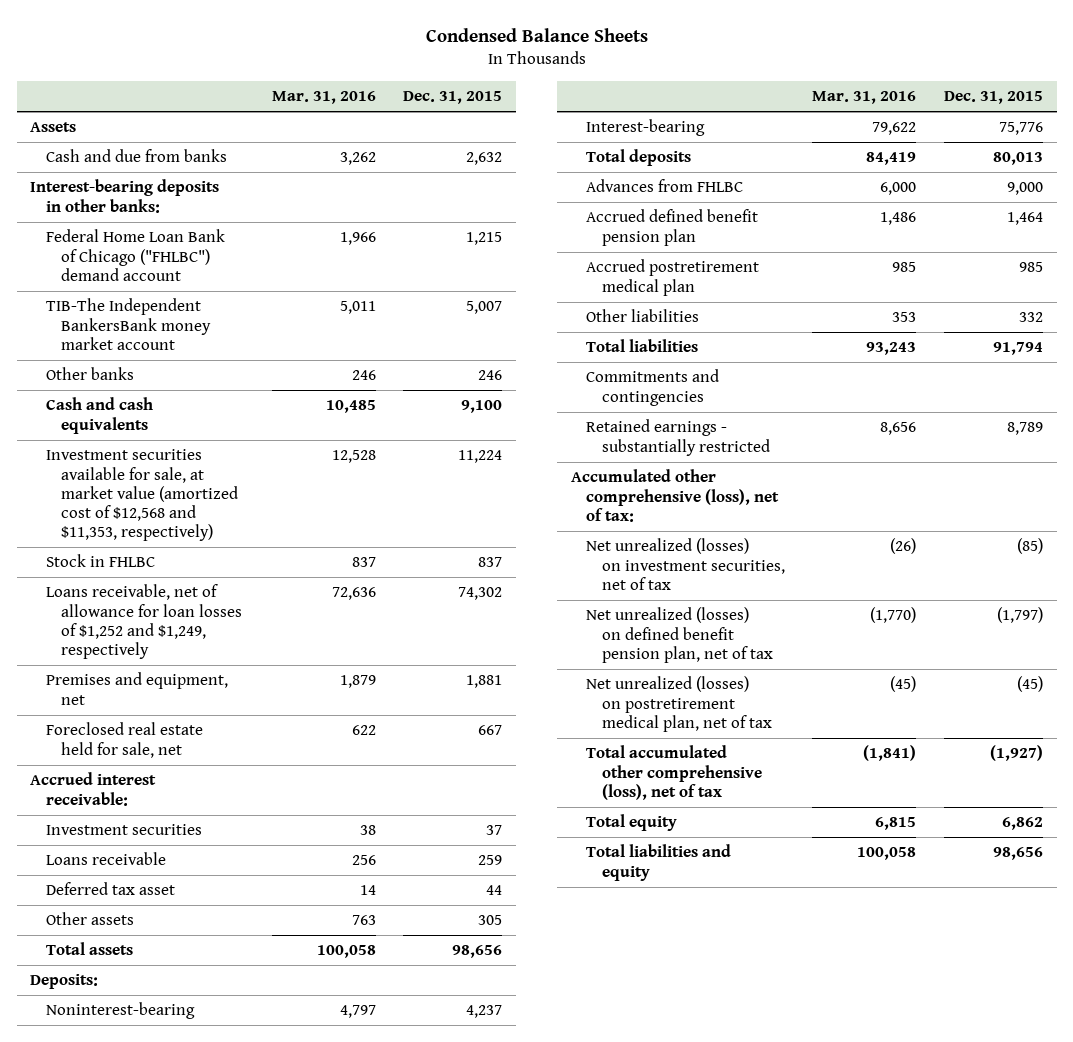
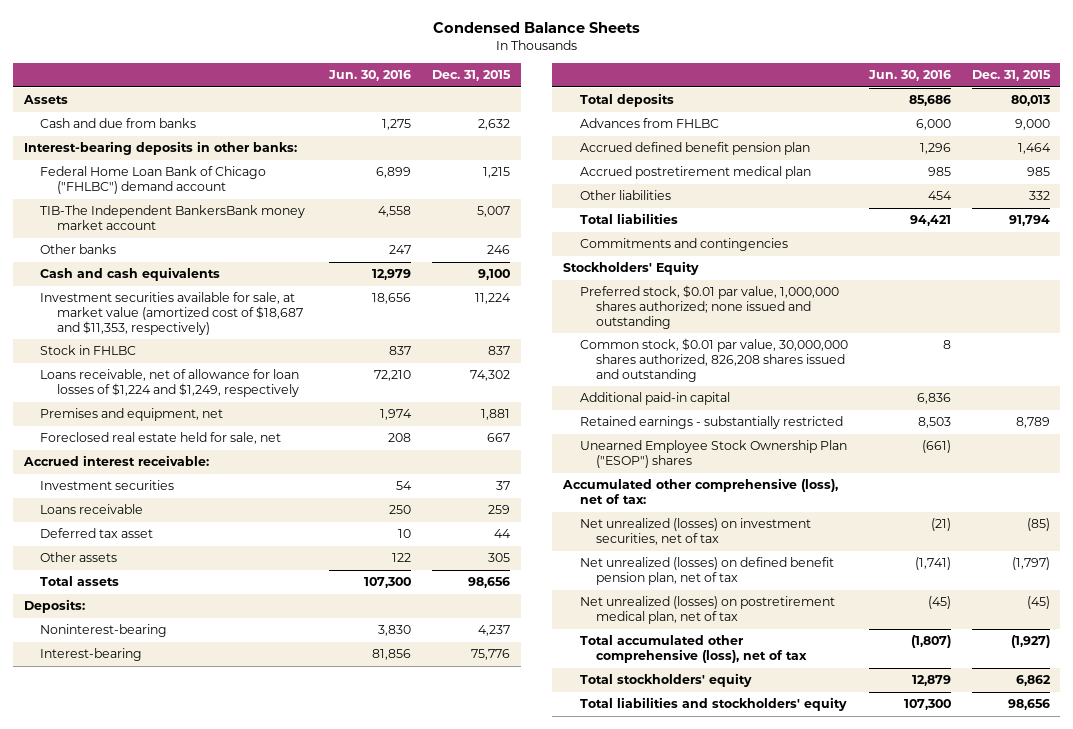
[271,91,376,105] Mar. 31, 2016 -> none
none -> [328,70,412,82] Jun. 30, 2016
[45,449,239,542] Investment securities available for sale, at market value (amortized cost of $12,568 and $11,353, respectively) -> [40,292,303,335] Investment securities available for sale, at market value (amortized cost of $18,687 and $11,353, respectively)
[45,584,243,659] Loans receivable, net of allowance for loan losses of $1,252 and $1,249, respectively -> [40,369,300,398] Loans receivable, net of allowance for loan losses of $1,224 and $1,249, respectively
none -> [562,261,699,276] Stockholders' Equity
none -> [579,285,839,329] Preferred stock, $0.01 par value, 1,000,000 shares authorized; none issued and outstanding
none -> [579,338,848,382] Common stock, $0.01 par value, 30,000,000 shares authorized, 826,208 shares issued and outstanding
none -> [579,392,730,406] Additional paid-in capital
none -> [579,440,847,469] Unearned Employee Stock Ownership Plan ("ESOP") shares
[586,814,678,832] Total equity -> [579,673,752,688] Total stockholders' equity
[586,844,732,881] Total liabilities and equity -> [579,697,847,712] Total liabilities and stockholders' equity

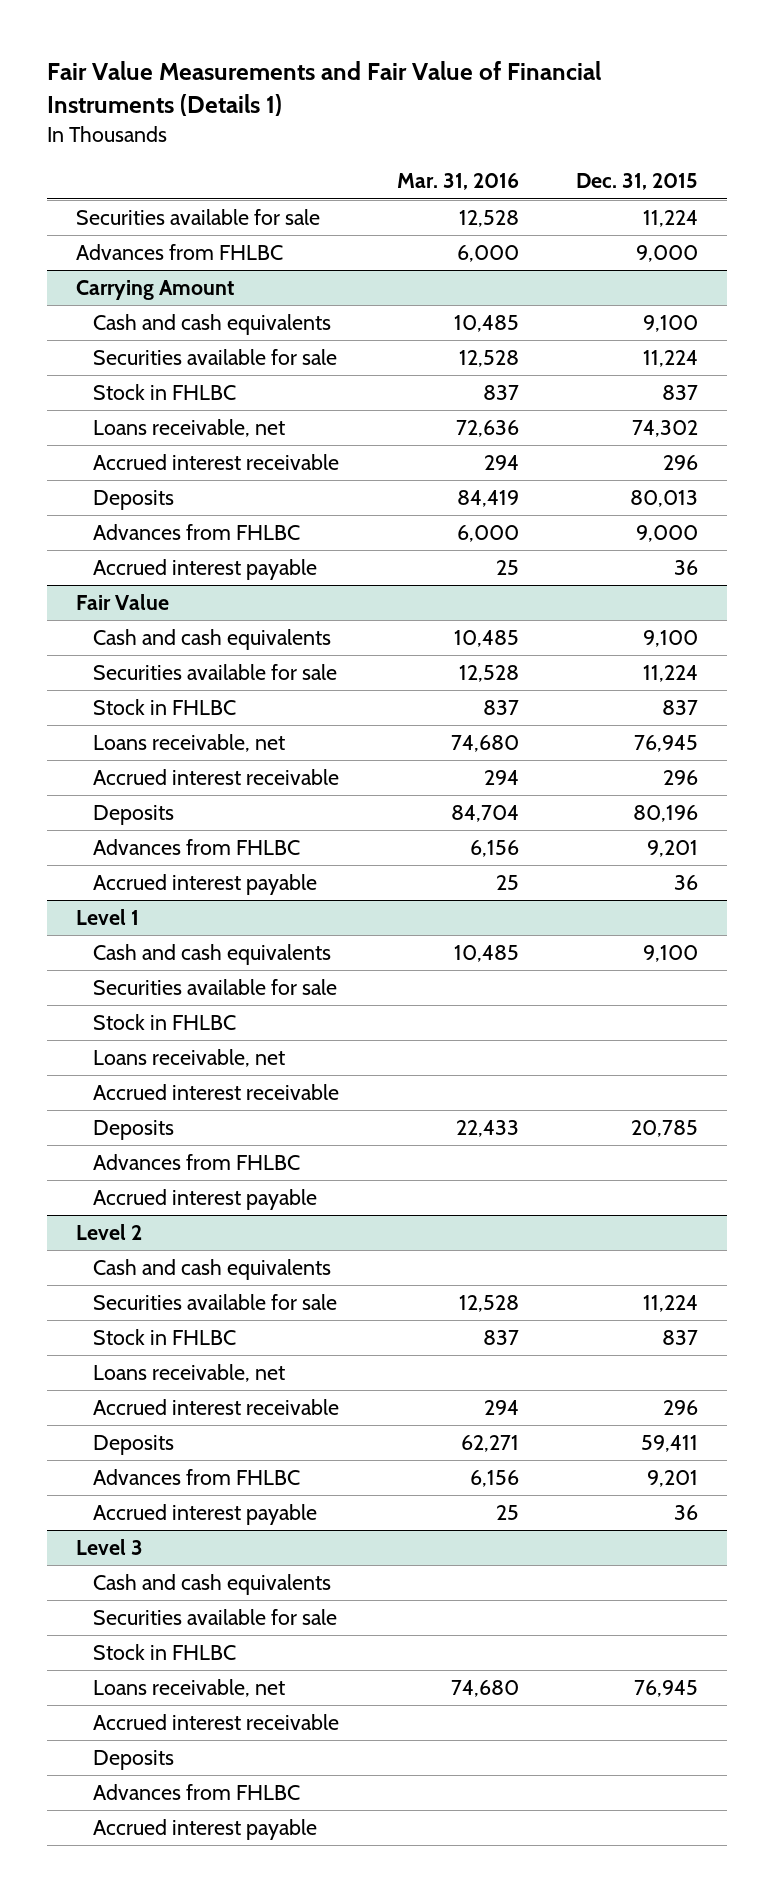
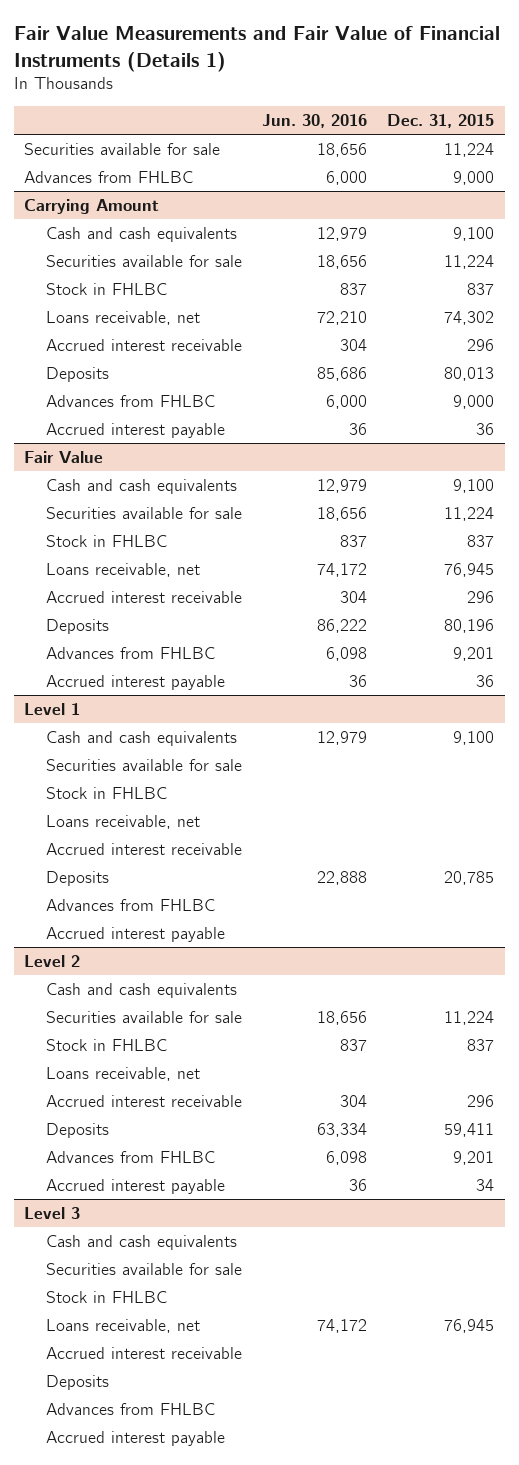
[396,173,519,191] Mar. 31, 2016 -> none
none -> [262,113,368,128] Jun. 30, 2016
[674,1505,699,1521] 36 -> [476,1178,495,1191] 34

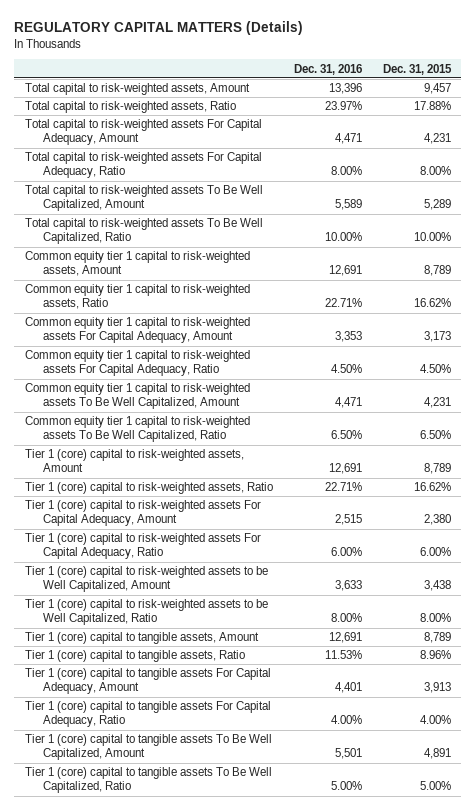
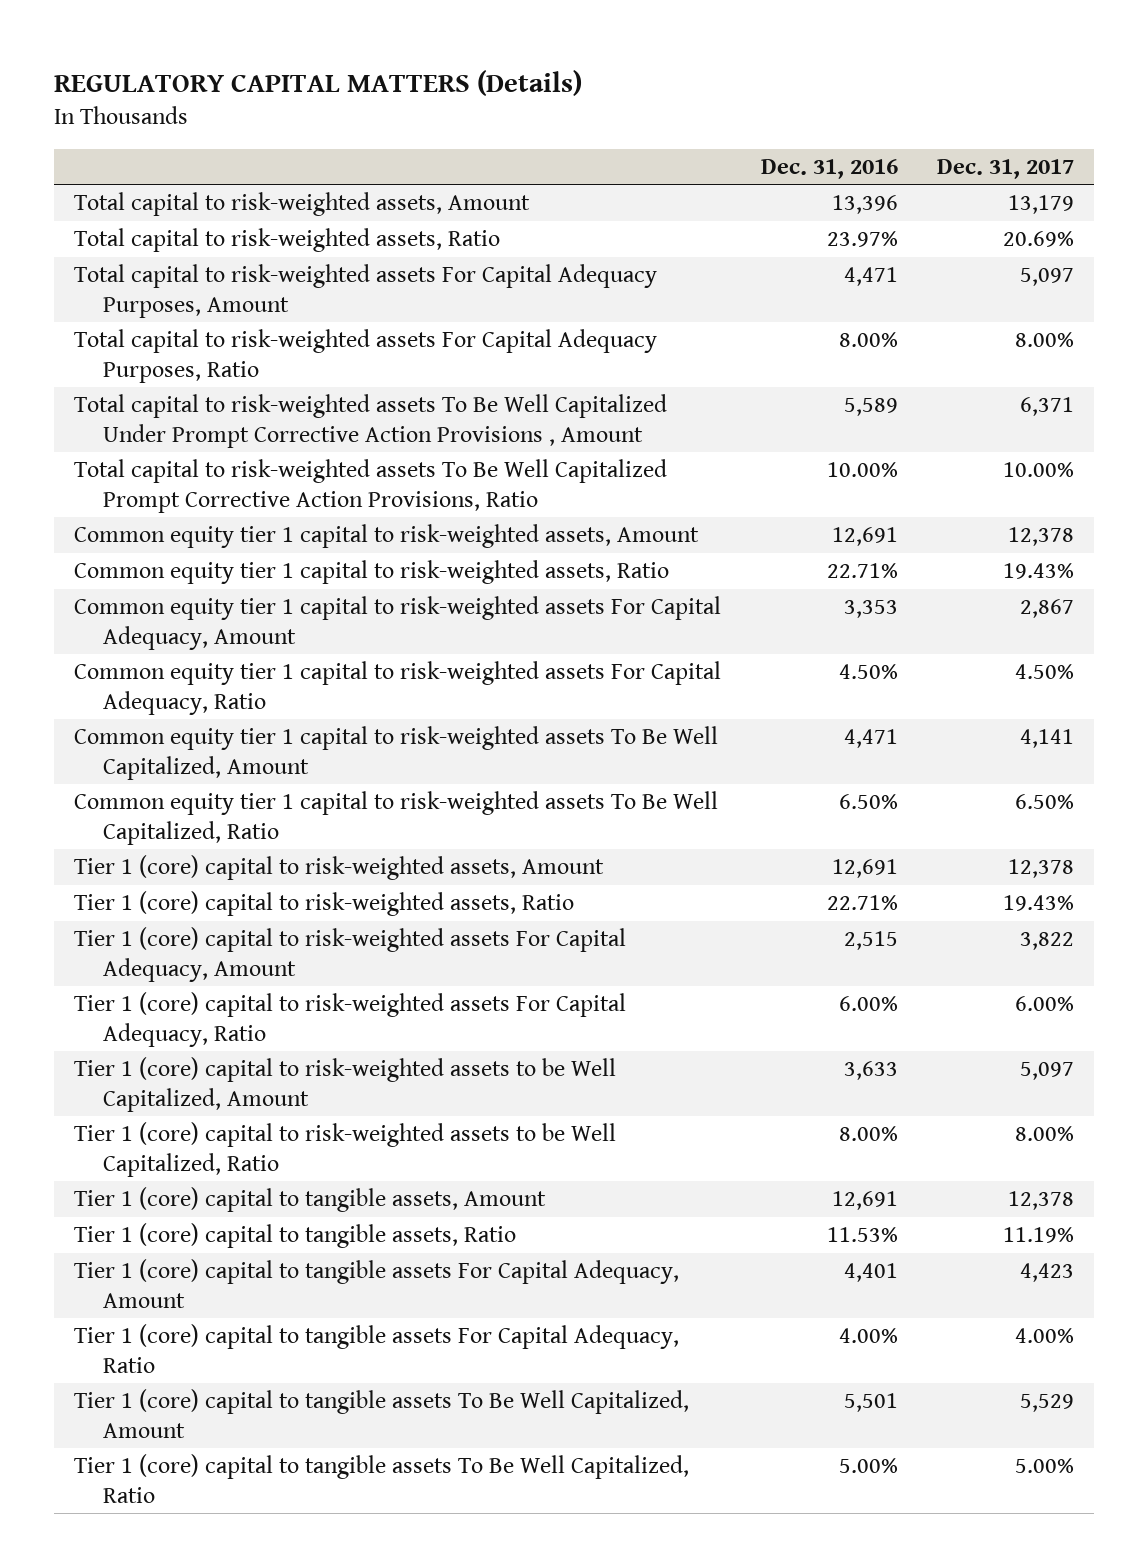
[382,63,452,75] Dec. 31, 2015 -> none
none -> [937,158,1075,179] Dec. 31, 2017
[24,119,262,146] Total capital to risk-weighted assets For Capital Adequacy, Amount -> [74,264,658,318] Total capital to risk-weighted assets For Capital Adequacy Purposes, Amount
[24,152,262,179] Total capital to risk-weighted assets For Capital Adequacy, Ratio -> [74,329,658,383] Total capital to risk-weighted assets For Capital Adequacy Purposes, Ratio
[24,185,263,212] Total capital to risk-weighted assets To Be Well Capitalized, Amount -> [74,394,668,448] Total capital to risk-weighted assets To Be Well Capitalized Under Prompt Corrective Action Provisions , Amount
[24,218,263,245] Total capital to risk-weighted assets To Be Well Capitalized, Ratio -> [74,459,668,513] Total capital to risk-weighted assets To Be Well Capitalized Prompt Corrective Action Provisions, Ratio

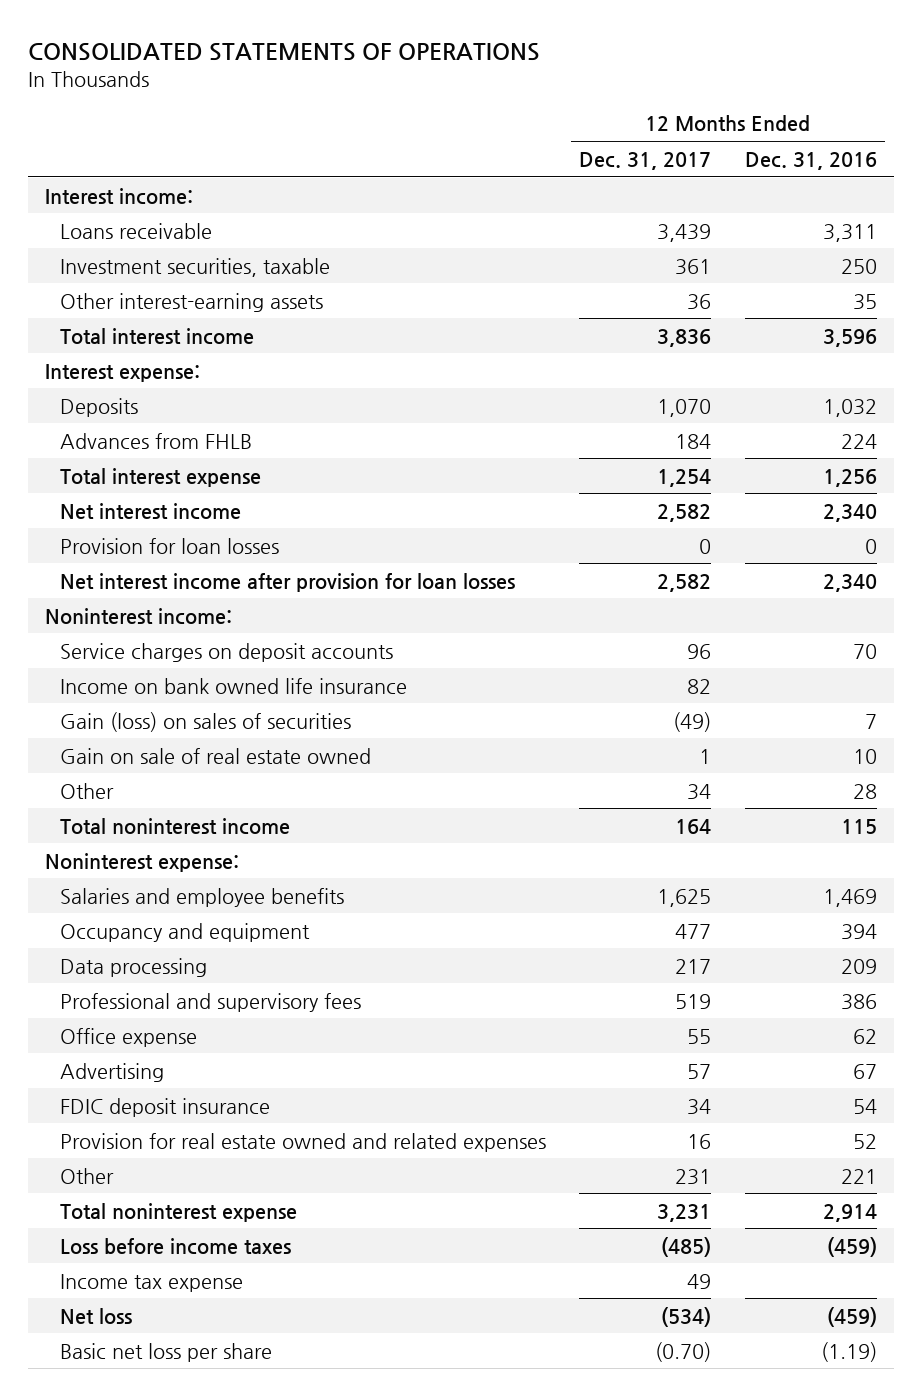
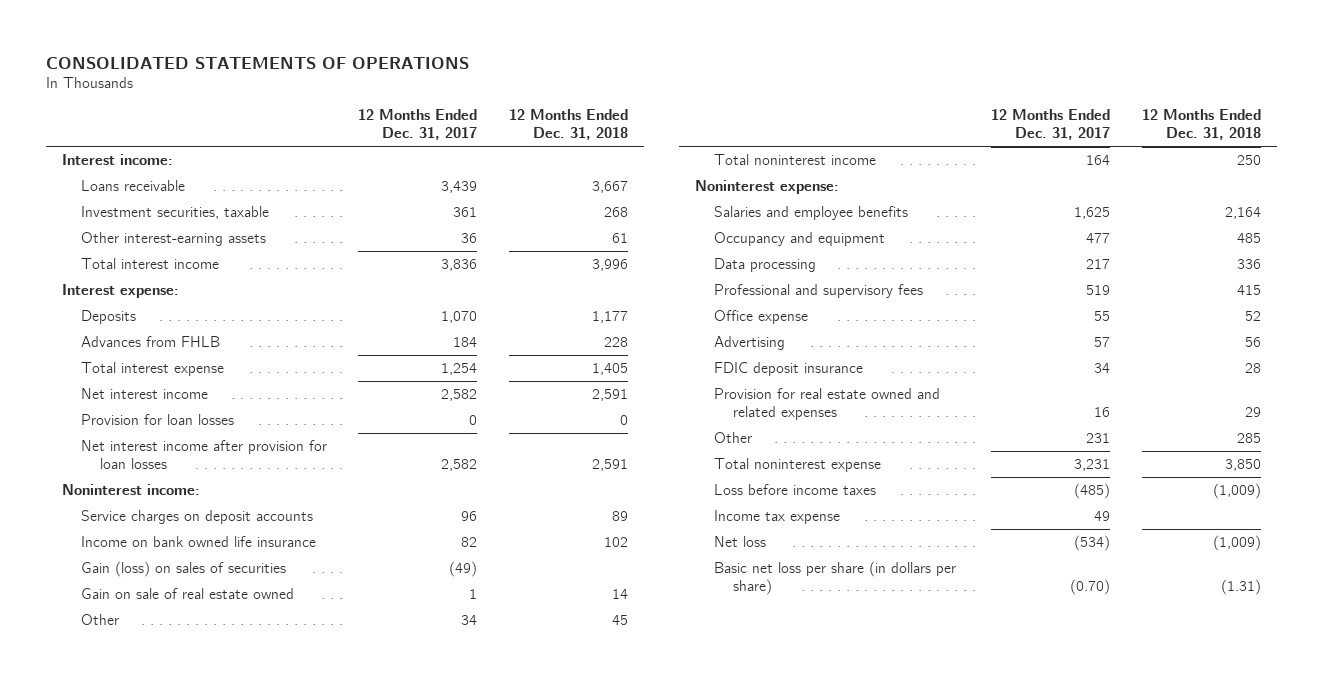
[744,151,877,170] Dec. 31, 2016 -> none
none -> [508,109,628,141] 12 Months Ended Dec. 31, 2018
[59,1342,272,1362] Basic net loss per share -> [714,560,957,595] Basic net loss per share (in dollars per share)

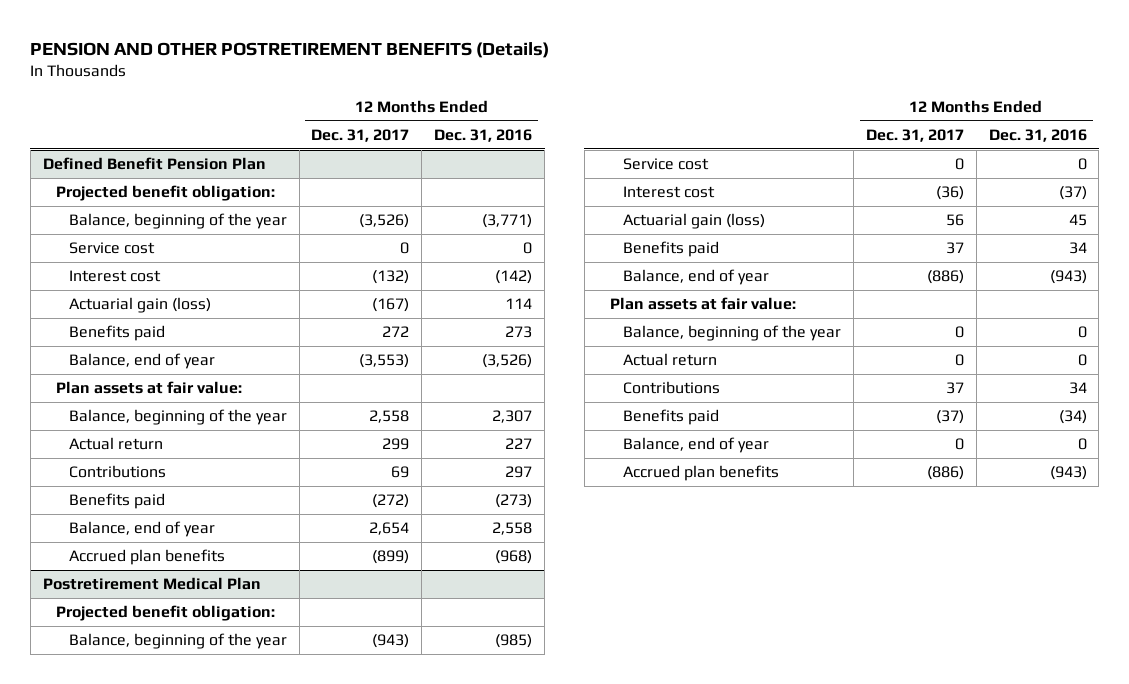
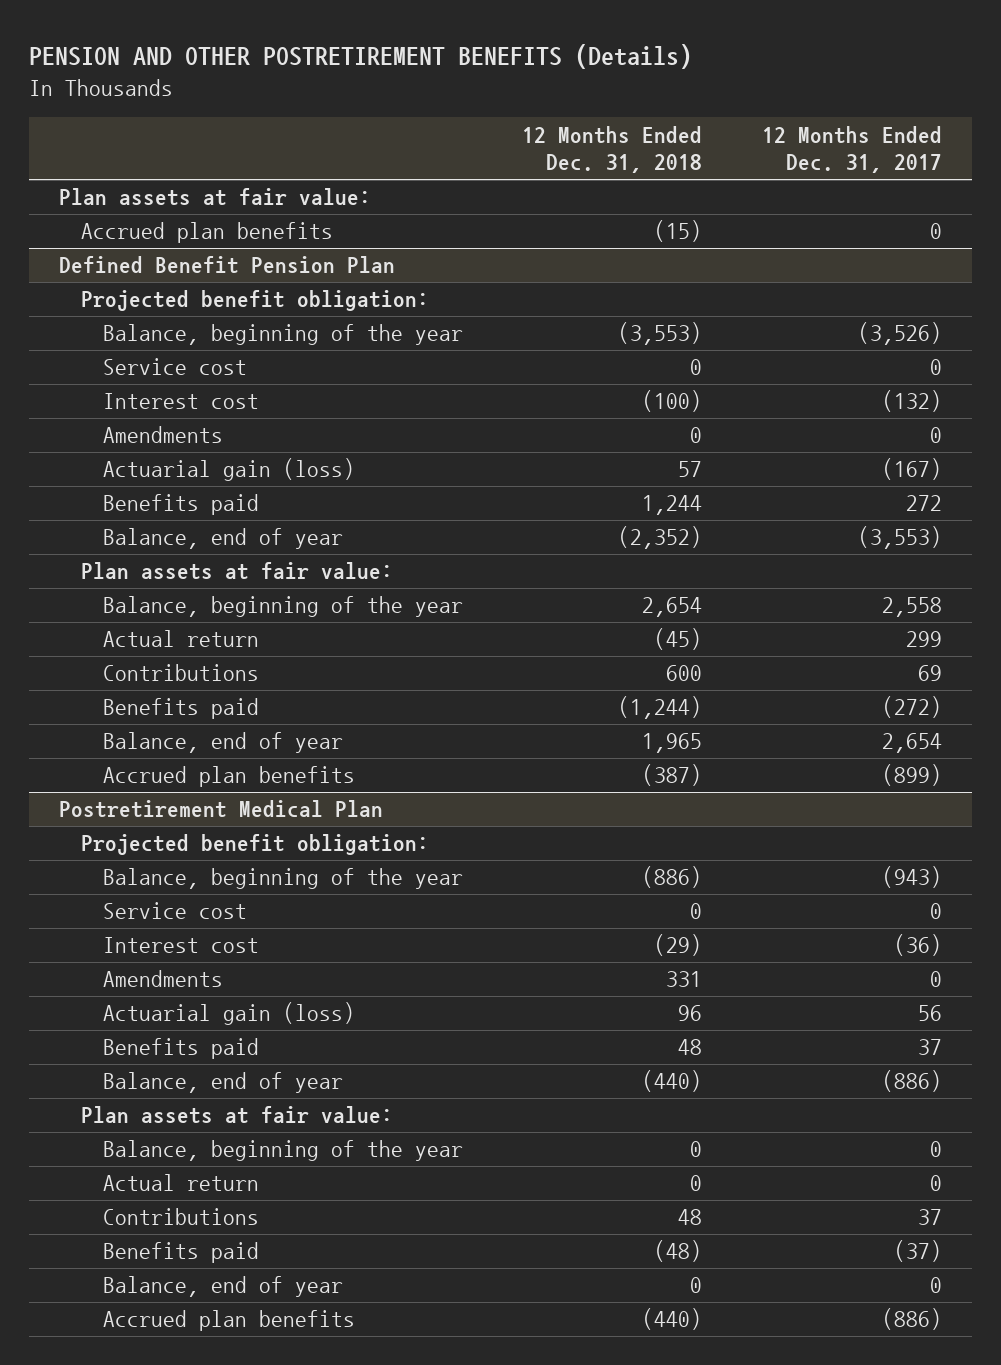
[434,128,533,142] Dec. 31, 2016 -> none
none -> [522,125,703,174] 12 Months Ended Dec. 31, 2018
none -> [58,188,371,207] Plan assets at fair value:
none -> [80,222,333,244] Accrued plan benefits
none -> [102,426,223,444] Amendments
none -> [102,970,223,988] Amendments

